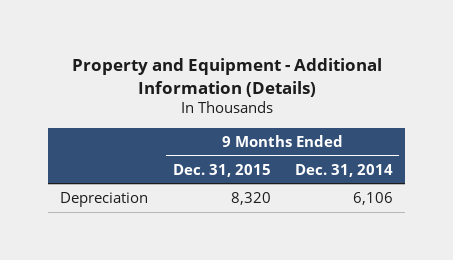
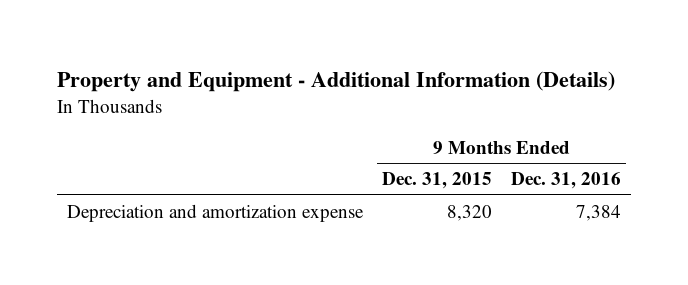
[294,163,393,177] Dec. 31, 2014 -> none
none -> [511,172,622,190] Dec. 31, 2016
[60,192,149,208] Depreciation -> [66,204,364,223] Depreciation and amortization expense

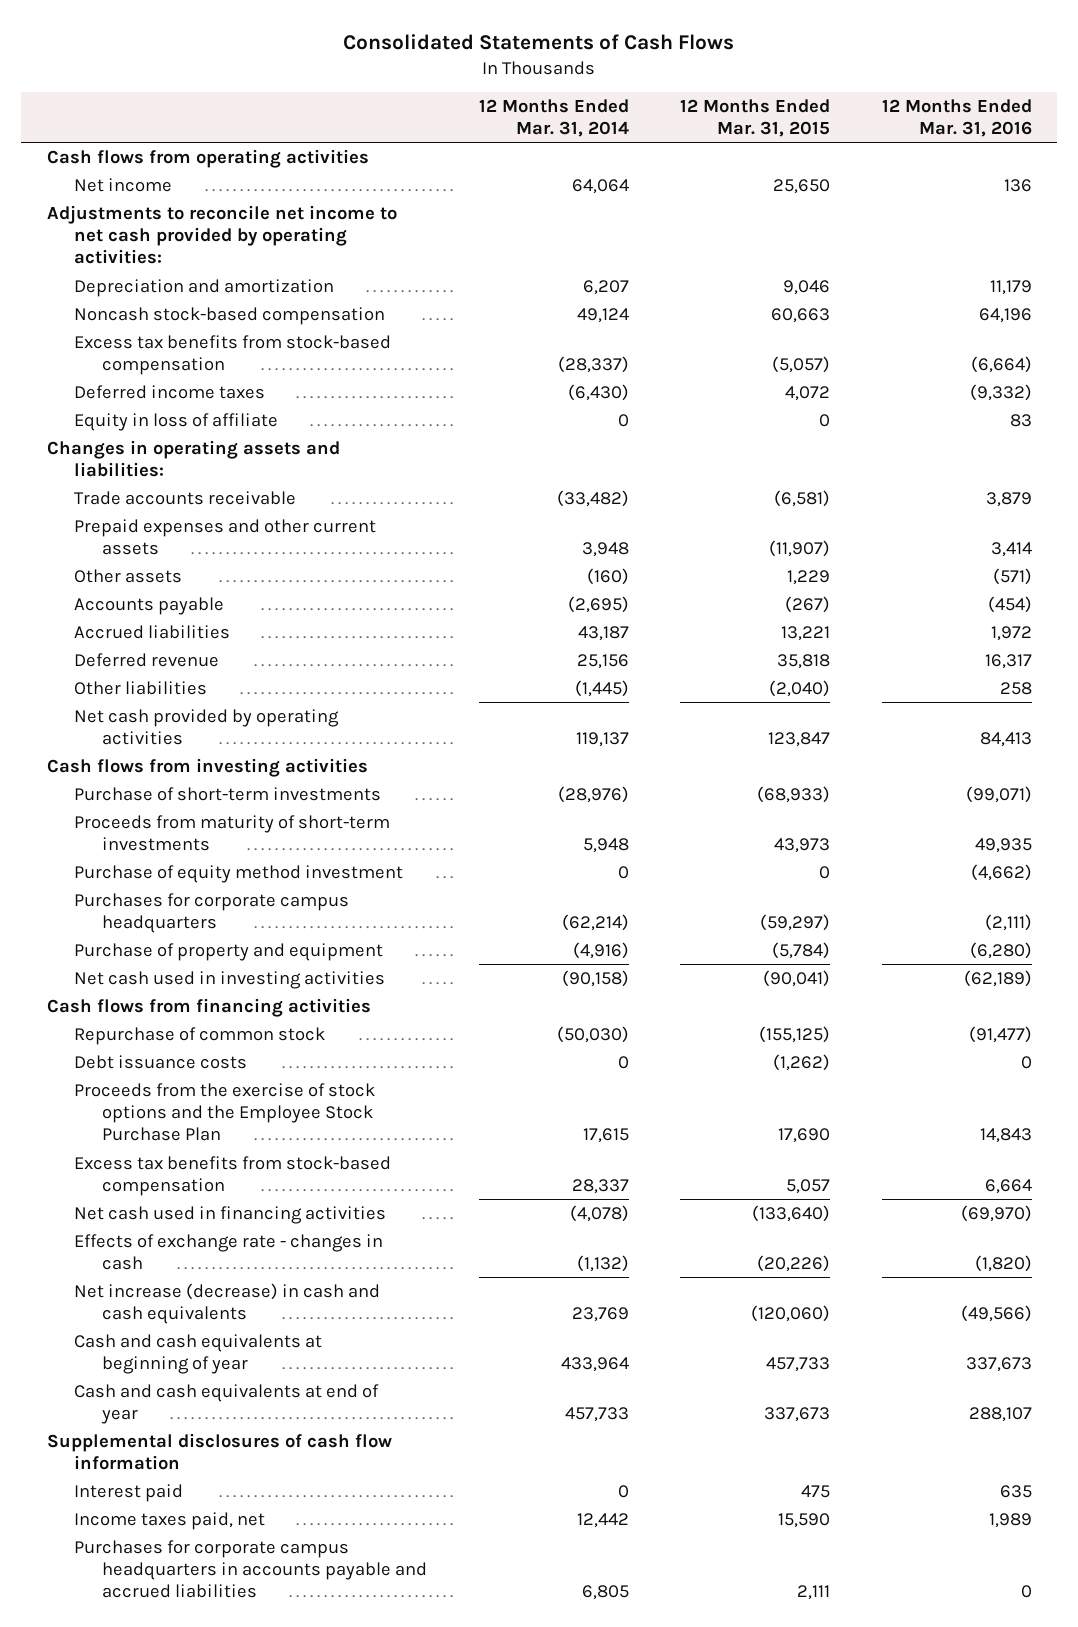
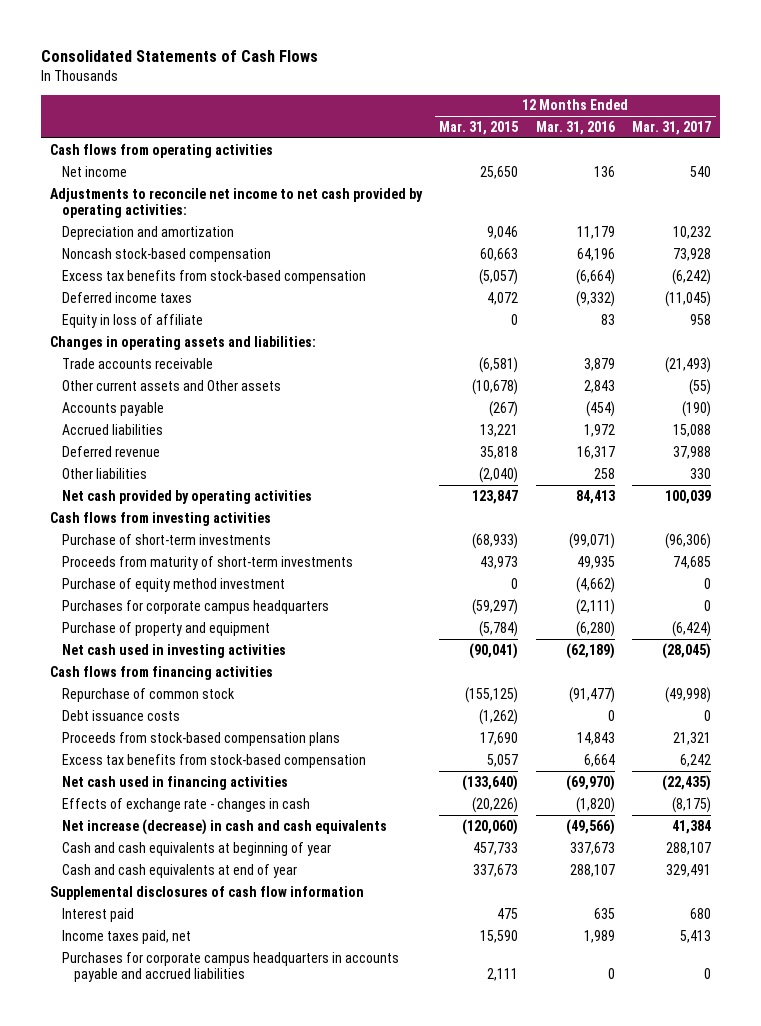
[478,98,629,138] 12 Months Ended Mar. 31, 2014 -> none
none -> [632,120,712,135] Mar. 31, 2017
[74,518,377,556] Prepaid expenses and other current assets -> none
[74,568,183,583] Other assets -> [61,379,281,391] Other current assets and Other assets
[787,569,831,585] 1,229 -> [472,378,519,395] (10,678)
[992,567,1032,585] (571) -> [583,379,615,393] 2,843
[74,1082,376,1142] Proceeds from the exercise of stock options and the Employee Stock Purchase Plan -> [61,731,340,746] Proceeds from stock-based compensation plans

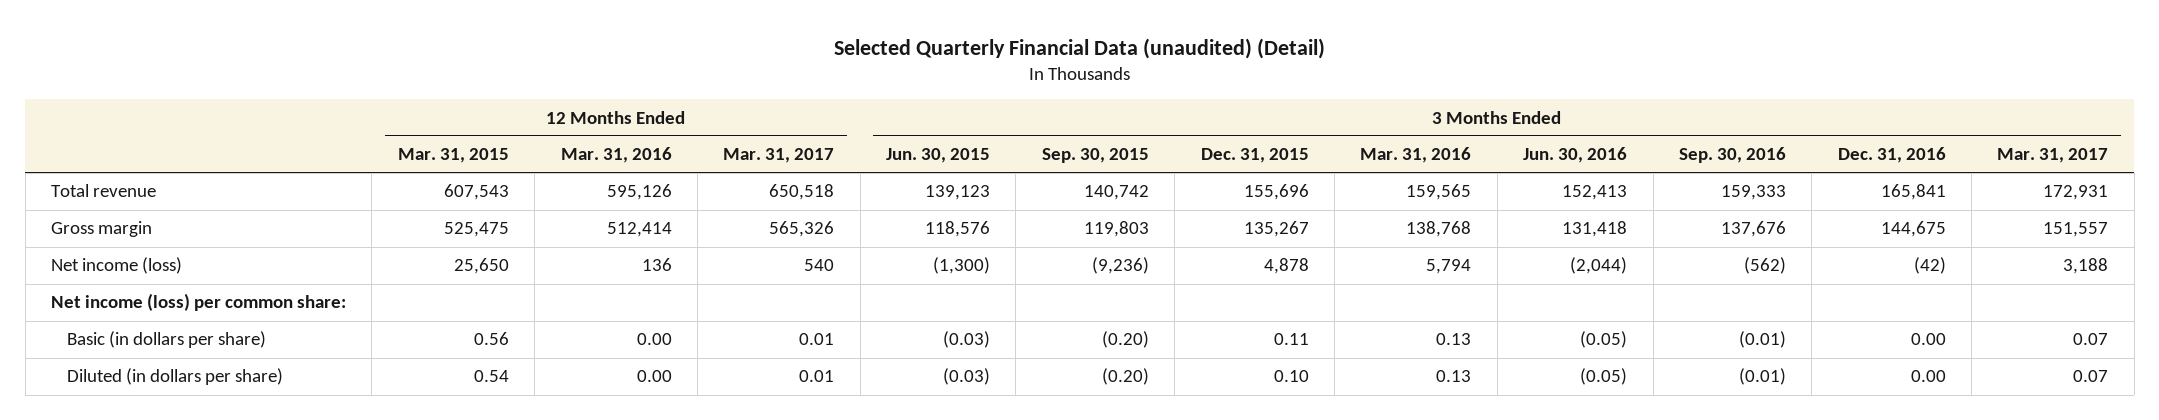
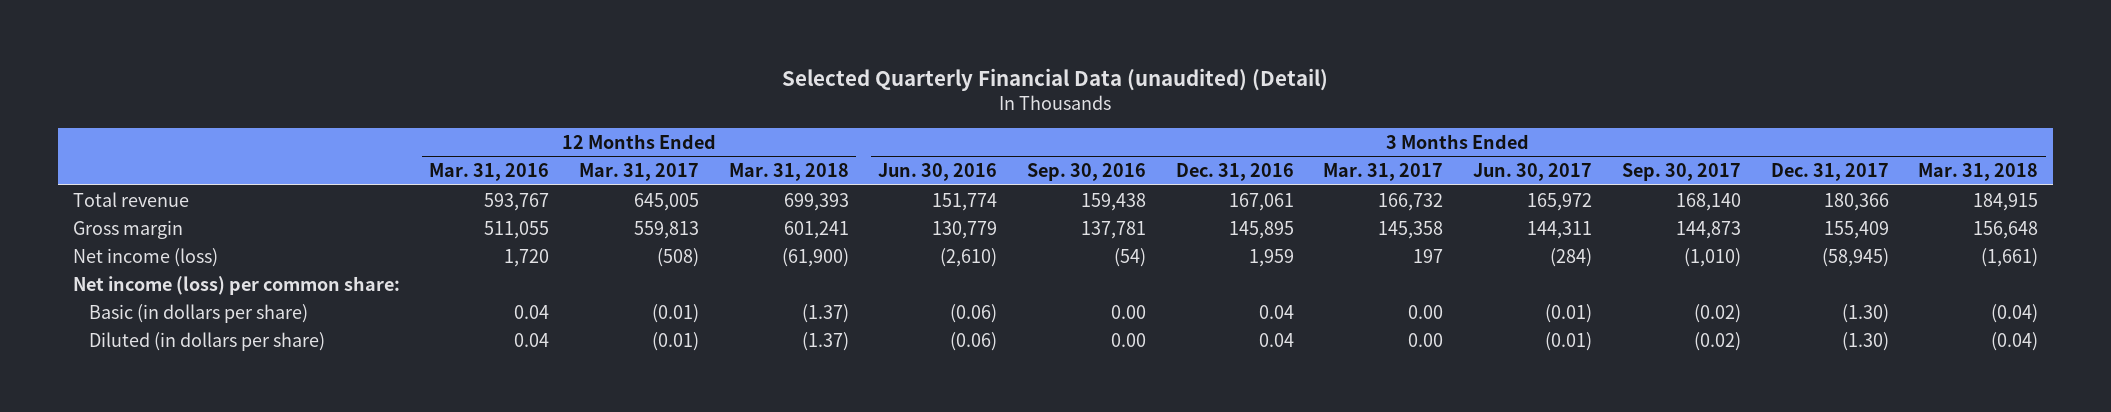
[397,148,509,164] Mar. 31, 2015 -> none
[886,148,991,164] Jun. 30, 2015 -> none
[1041,148,1149,164] Sep. 30, 2015 -> none
[1200,148,1309,164] Dec. 31, 2015 -> none
[1360,147,1472,164] Mar. 31, 2016 -> none
none -> [728,163,849,182] Mar. 31, 2018
none -> [1473,163,1593,182] Jun. 30, 2017
none -> [1621,163,1741,182] Sep. 30, 2017
none -> [1770,163,1889,182] Dec. 31, 2017
none -> [1918,163,2039,182] Mar. 31, 2018
[606,184,672,201] 595,126 -> [484,192,550,211] 593,767
[769,184,835,201] 650,518 -> [633,192,699,211] 645,005
[1562,185,1628,201] 152,413 -> [932,192,998,211] 151,774
[1720,185,1786,201] 159,333 -> [1081,192,1147,211] 159,438
[1880,184,1946,201] 165,841 -> [1228,192,1294,211] 167,061
[2043,185,2109,201] 172,931 -> [1378,192,1444,211] 166,732
[606,222,672,238] 512,414 -> [484,220,550,239] 511,055
[769,221,835,238] 565,326 -> [633,220,699,239] 559,813
[1562,221,1628,238] 131,418 -> [932,220,998,239] 130,779
[1720,221,1786,238] 137,676 -> [1081,220,1147,239] 137,781
[1880,221,1946,238] 144,675 -> [1228,220,1294,239] 145,895
[2043,222,2109,238] 151,557 -> [1378,220,1444,239] 145,358
[641,258,672,272] 136 -> [504,248,550,267] 1,720
[804,259,835,272] 540 -> [656,247,699,267] (508)
[1570,257,1628,275] (2,044) -> [940,247,998,267] (2,610)
[1743,257,1786,275] (562) -> [1114,247,1147,267] (54)
[1913,257,1946,275] (42) -> [1248,248,1294,267] 1,959
[2063,258,2109,275] 3,188 -> [1413,248,1444,263] 197
[636,333,672,346] 0.00 -> [514,304,550,319] 0.04
[799,333,835,346] 0.01 -> [651,303,699,323] (0.01)
[1580,331,1628,349] (0.05) -> [950,303,998,323] (0.06)
[1738,331,1786,349] (0.01) -> [1111,304,1147,319] 0.00
[1910,333,1946,346] 0.00 -> [1258,304,1294,319] 0.04
[2073,333,2109,346] 0.07 -> [1408,304,1444,319] 0.00
[636,370,672,383] 0.00 -> [514,332,550,347] 0.04
[799,370,835,383] 0.01 -> [651,331,699,351] (0.01)
[1580,368,1628,386] (0.05) -> [950,331,998,351] (0.06)
[1738,368,1786,386] (0.01) -> [1111,332,1147,347] 0.00
[1910,370,1946,383] 0.00 -> [1258,332,1294,347] 0.04
[2073,370,2109,383] 0.07 -> [1408,332,1444,347] 0.00

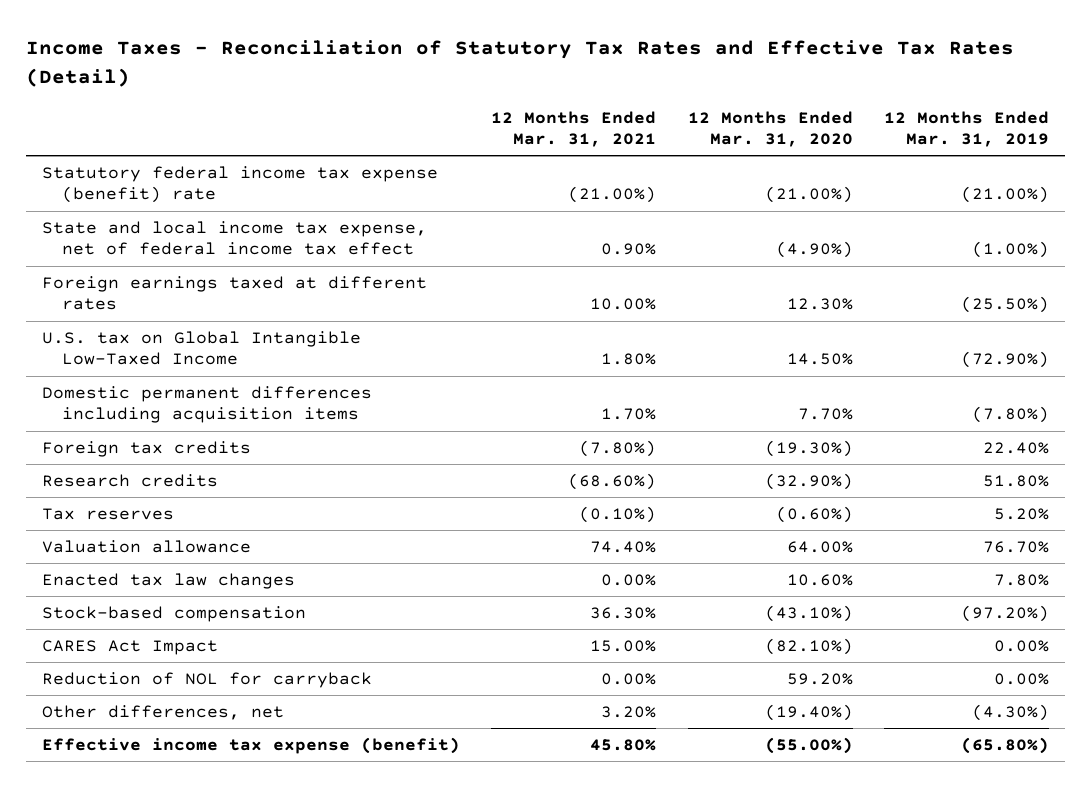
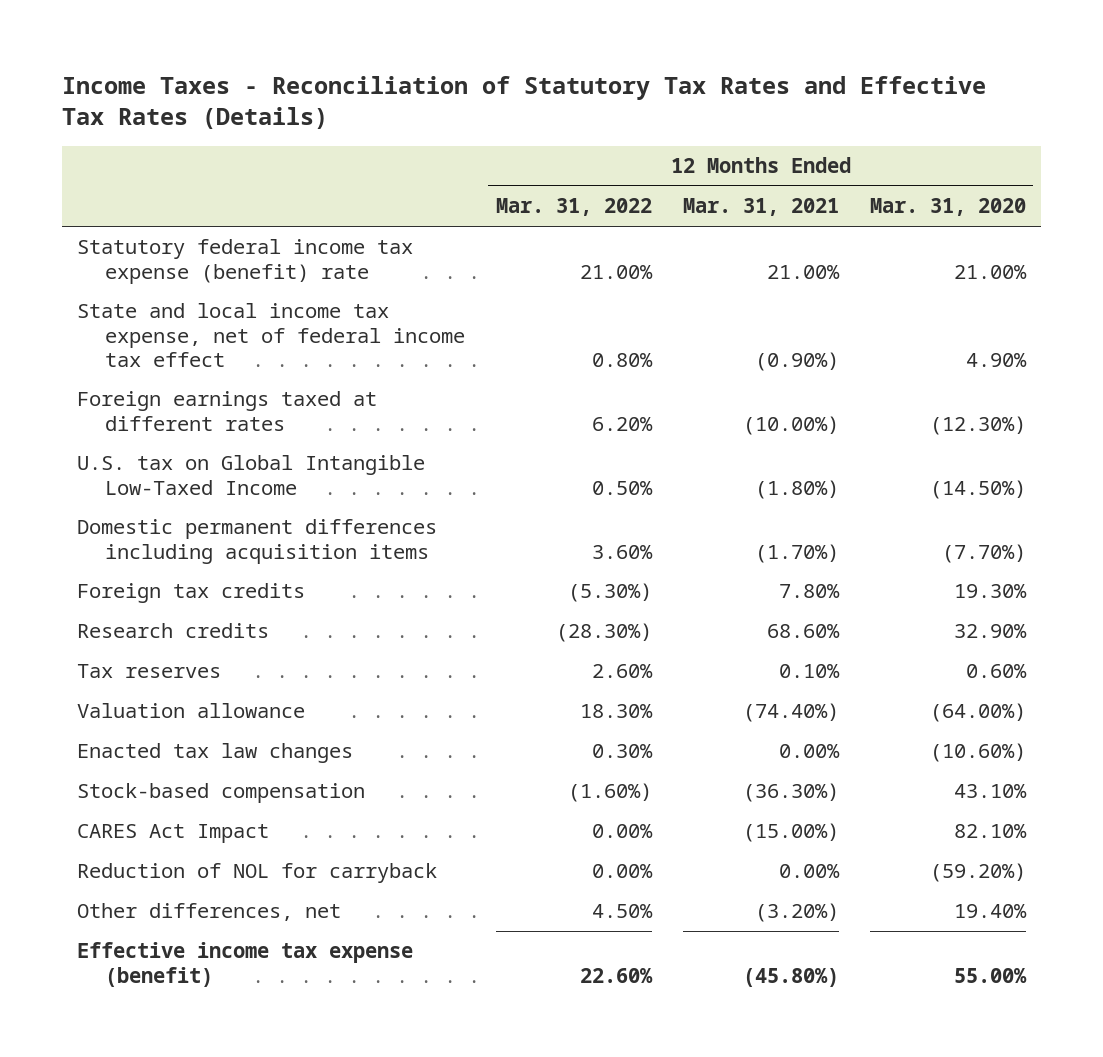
[26,40,1015,87] Income Taxes - Reconciliation of Statutory Tax Rates and Effective Tax Rates (Detail) -> [61,75,986,130] Income Taxes - Reconciliation of Statutory Tax Rates and Effective Tax Rates (Details)
[884,110,1050,148] 12 Months Ended Mar. 31, 2019 -> none
none -> [495,198,652,217] Mar. 31, 2022
[568,186,657,204] (21.00%) -> [766,264,840,279] 21.00%
[764,186,853,204] (21.00%) -> [953,264,1027,279] 21.00%
[601,243,657,256] 0.90% -> [754,351,839,371] (0.90%)
[775,241,853,259] (4.90%) -> [965,352,1027,367] 4.90%
[590,298,657,311] 10.00% -> [742,415,839,435] (10.00%)
[786,298,853,311] 12.30% -> [929,415,1026,435] (12.30%)
[601,353,657,366] 1.80% -> [754,479,839,499] (1.80%)
[786,353,853,366] 14.50% -> [929,479,1026,499] (14.50%)
[601,408,657,421] 1.70% -> [754,543,839,563] (1.70%)
[797,408,853,421] 7.70% -> [941,543,1026,563] (7.70%)
[579,439,657,457] (7.80%) -> [778,584,840,599] 7.80%
[764,439,853,457] (19.30%) -> [953,584,1027,599] 19.30%
[568,472,657,490] (68.60%) -> [766,624,840,639] 68.60%
[764,472,853,490] (32.90%) -> [953,624,1027,639] 32.90%
[579,505,657,523] (0.10%) -> [778,664,840,679] 0.10%
[775,505,853,523] (0.60%) -> [965,664,1027,679] 0.60%
[590,540,657,553] 74.40% -> [742,703,839,723] (74.40%)
[786,540,853,553] 64.00% -> [929,703,1026,723] (64.00%)
[786,573,853,586] 10.60% -> [929,743,1026,763] (10.60%)
[590,606,657,619] 36.30% -> [742,783,839,803] (36.30%)
[764,604,853,622] (43.10%) -> [953,784,1027,799] 43.10%
[590,639,657,652] 15.00% -> [742,823,839,843] (15.00%)
[764,637,853,655] (82.10%) -> [953,824,1027,839] 82.10%
[786,672,853,685] 59.20% -> [929,863,1026,883] (59.20%)
[601,705,657,718] 3.20% -> [754,903,839,923] (3.20%)
[764,703,853,721] (19.40%) -> [953,904,1027,919] 19.40%
[590,738,657,751] 45.80% -> [742,967,839,987] (45.80%)
[764,736,853,754] (55.00%) -> [953,967,1027,983] 55.00%

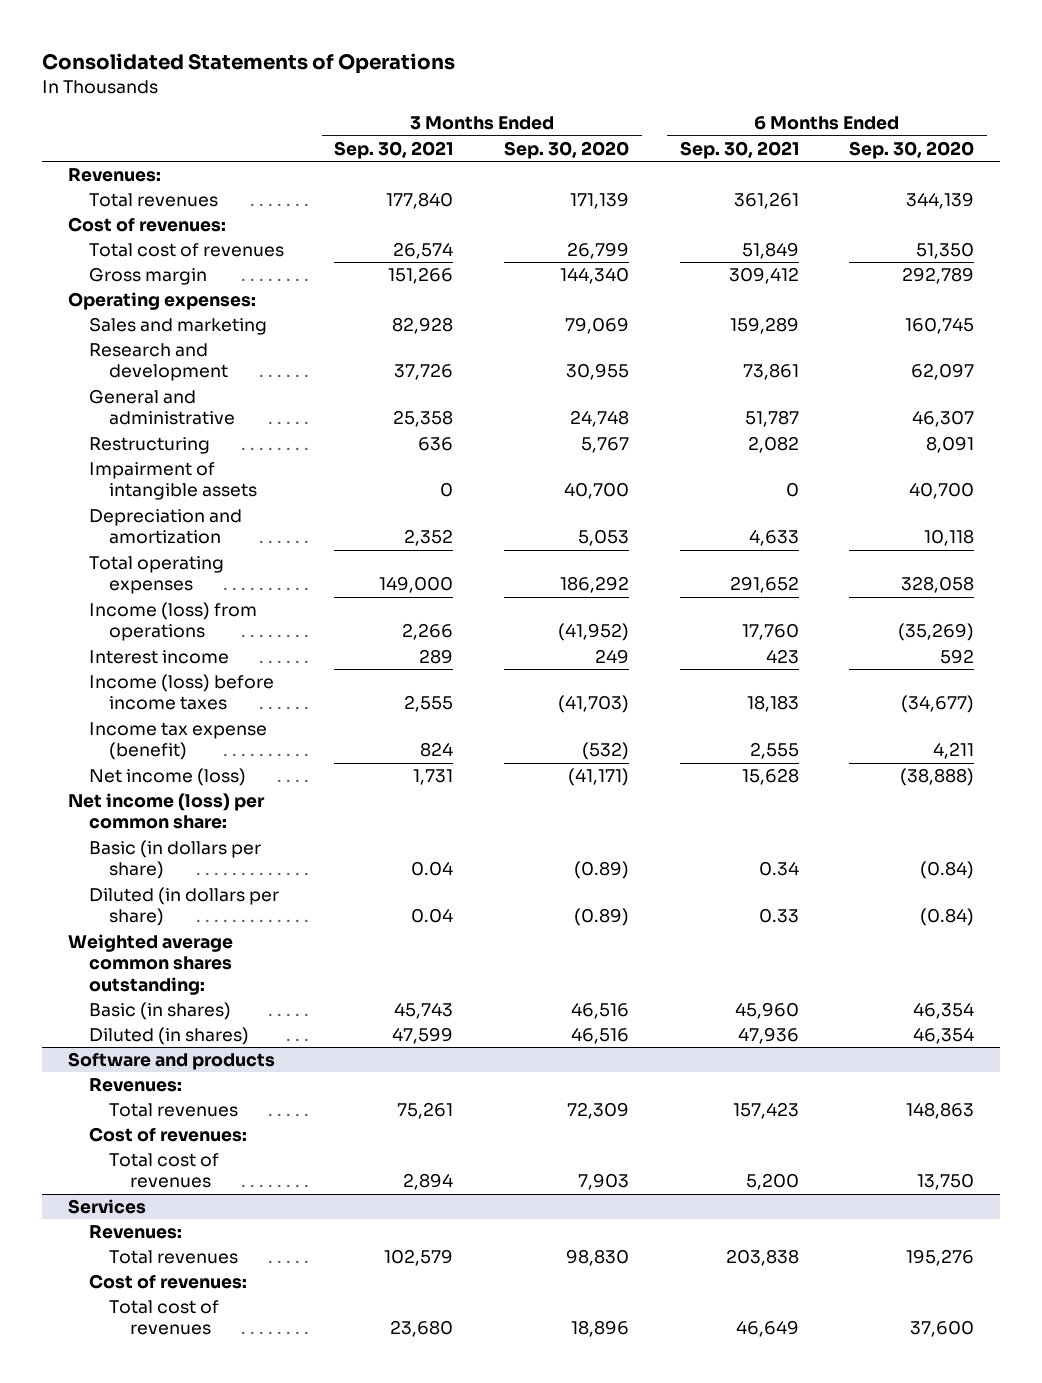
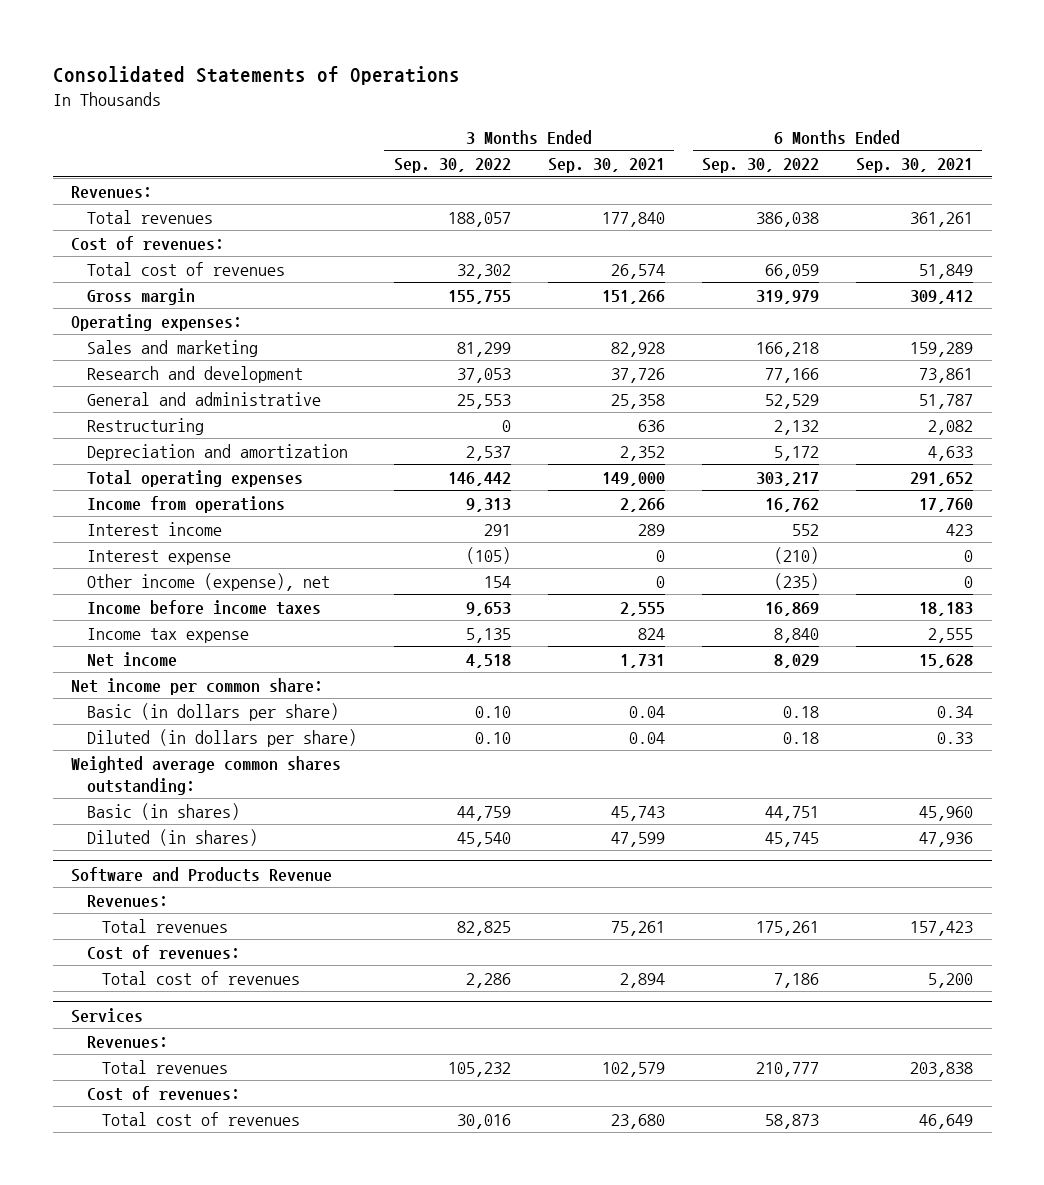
[503,140,629,159] Sep. 30, 2020 -> none
[849,140,975,159] Sep. 30, 2020 -> none
none -> [393,158,511,174] Sep. 30, 2022
none -> [701,158,819,174] Sep. 30, 2022
[88,462,258,501] Impairment of intangible assets -> none
[88,602,257,642] Income (loss) from operations -> [86,496,285,514] Income from operations
none -> [86,550,231,566] Interest expense
none -> [86,573,330,592] Other income (expense), net
[88,674,274,711] Income (loss) before income taxes -> [86,600,321,616] Income before income taxes
[88,722,267,761] Income tax expense (benefit) -> [86,628,249,644] Income tax expense
[88,768,246,787] Net income (loss) -> [86,652,177,668] Net income
[67,793,265,830] Net income (loss) per common share: -> [71,678,324,696] Net income per common share:
[67,1052,275,1071] Software and products -> [71,866,333,882] Software and Products Revenue

